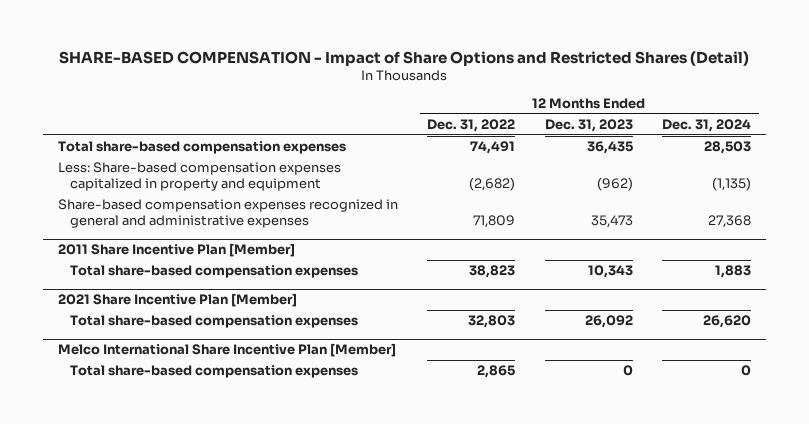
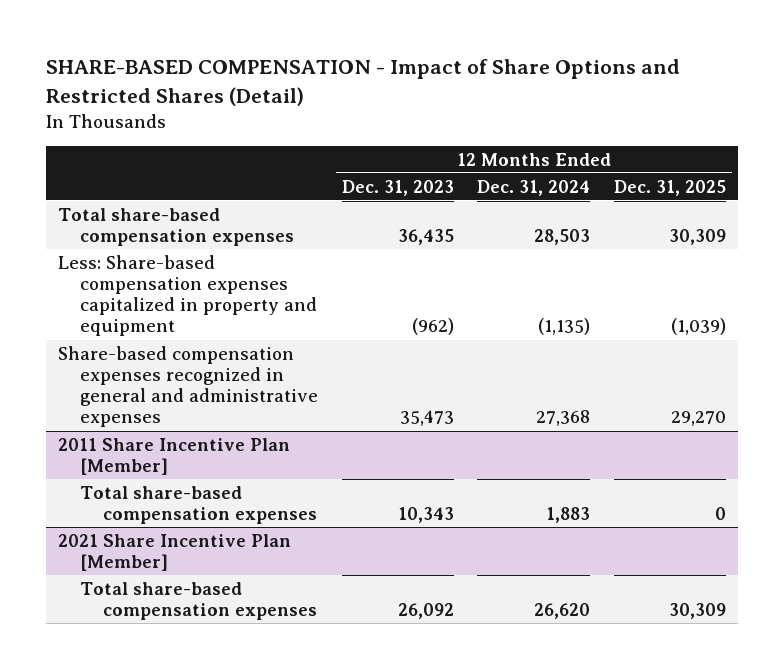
[427,118,516,132] Dec. 31, 2022 -> none
none -> [613,179,726,196] Dec. 31, 2025
[57,343,396,358] Melco International Share Incentive Plan [Member] -> none
[69,365,358,379] Total share-based compensation expenses -> none

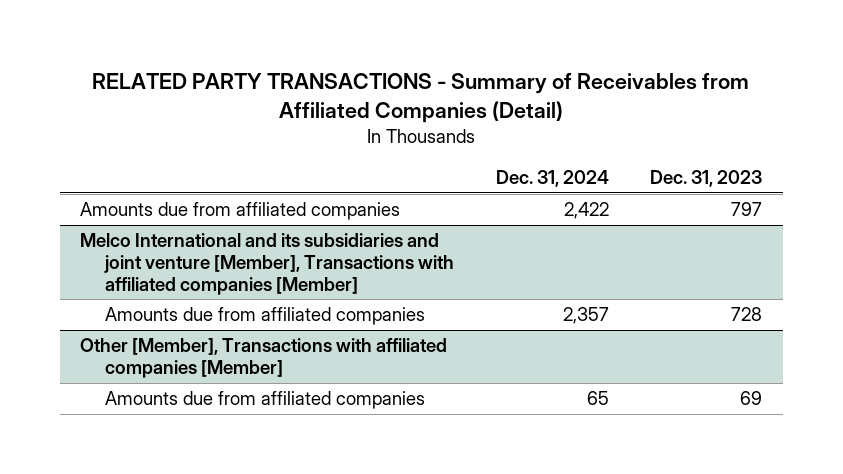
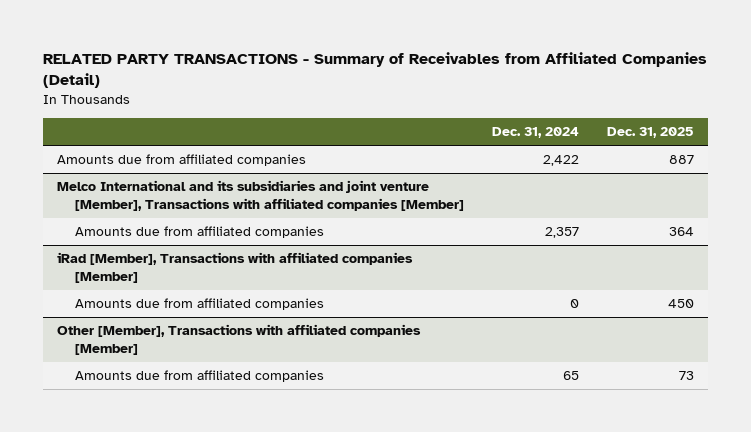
[650,170,763,188] Dec. 31, 2023 -> none
none -> [606,127,694,139] Dec. 31, 2025
none -> [56,252,413,283] iRad [Member], Transactions with affiliated companies [Member]
none -> [74,298,324,311] Amounts due from affiliated companies

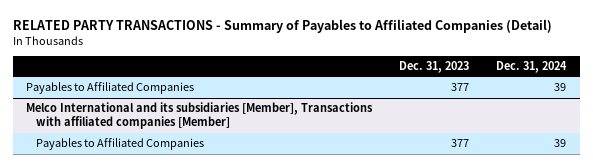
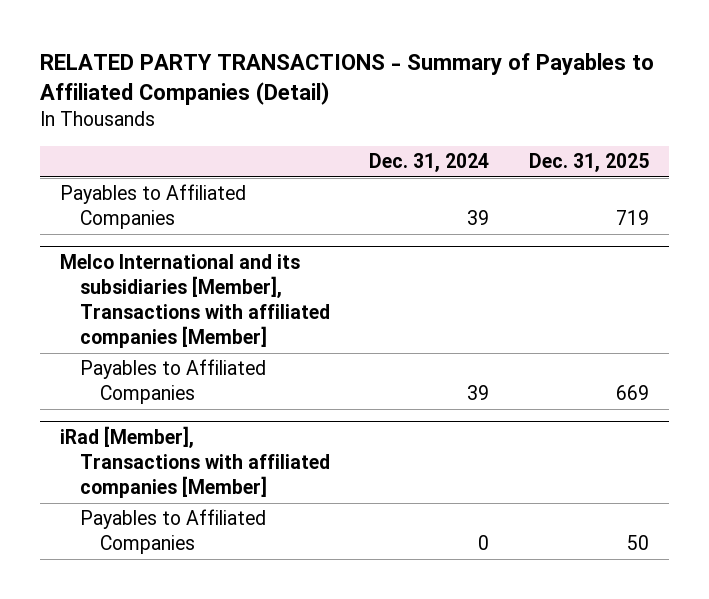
[399,60,470,73] Dec. 31, 2023 -> none
none -> [529,152,650,172] Dec. 31, 2025
none -> [60,425,330,498] iRad [Member], Transactions with affiliated companies [Member]
none -> [79,509,266,555] Payables to Affiliated Companies

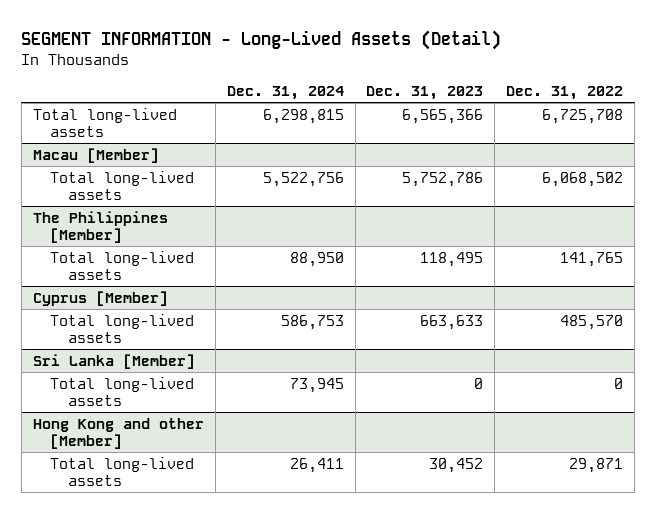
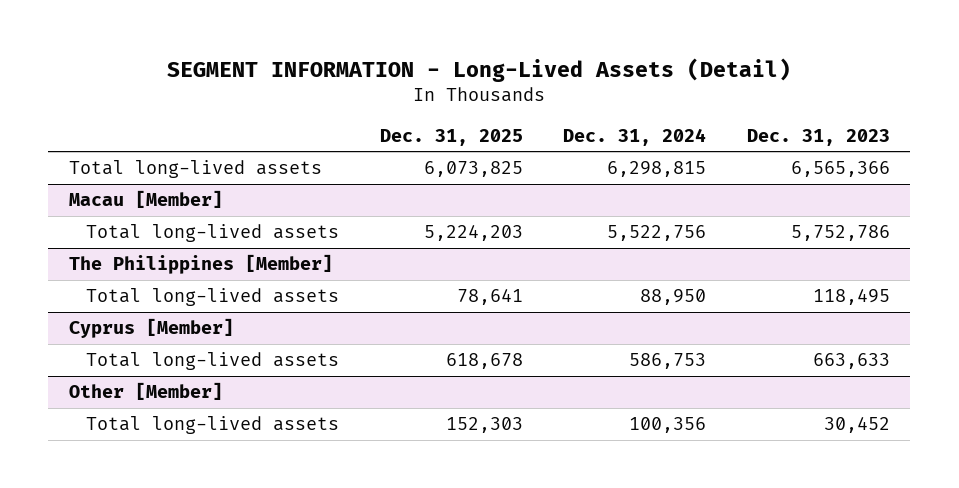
[506,86,624,101] Dec. 31, 2022 -> none
none -> [379,128,523,146] Dec. 31, 2025
[32,353,195,369] Sri Lanka [Member] -> none
[32,417,204,450] Hong Kong and other [Member] -> none
[50,456,195,487] Total long-lived assets -> none
none -> [68,382,223,401] Other [Member]
[289,377,344,393] 73,945 -> [629,417,707,434] 100,356
[474,377,484,389] 0 -> [823,417,890,434] 30,452

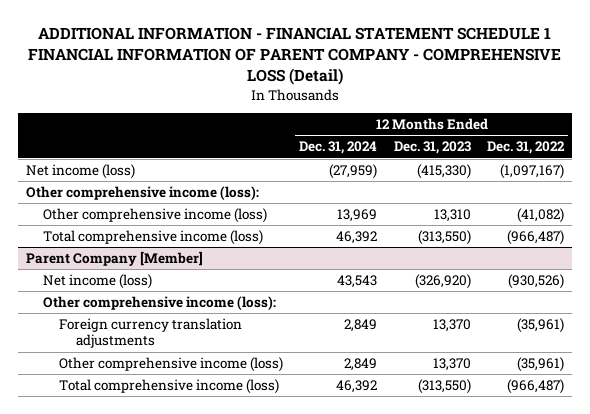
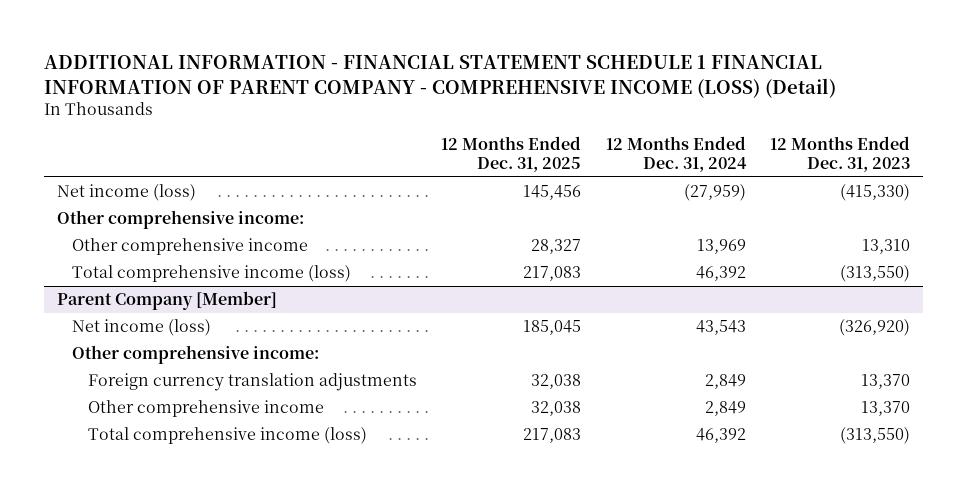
[28,27,562,86] ADDITIONAL INFORMATION - FINANCIAL STATEMENT SCHEDULE 1 FINANCIAL INFORMATION OF PARENT COMPANY - COMPREHENSIVE LOSS (Detail) -> [44,55,837,98] ADDITIONAL INFORMATION - FINANCIAL STATEMENT SCHEDULE 1 FINANCIAL INFORMATION OF PARENT COMPANY - COMPREHENSIVE INCOME (LOSS) (Detail)
[487,141,566,155] Dec. 31, 2022 -> none
none -> [441,136,582,173] 12 Months Ended Dec. 31, 2025
[26,185,260,200] Other comprehensive income (loss): -> [56,210,304,230] Other comprehensive income:
[42,207,267,223] Other comprehensive income (loss) -> [72,238,309,256] Other comprehensive income
[42,295,276,310] Other comprehensive income (loss): -> [72,345,320,365] Other comprehensive income:
[59,356,284,372] Other comprehensive income (loss) -> [87,400,324,418] Other comprehensive income

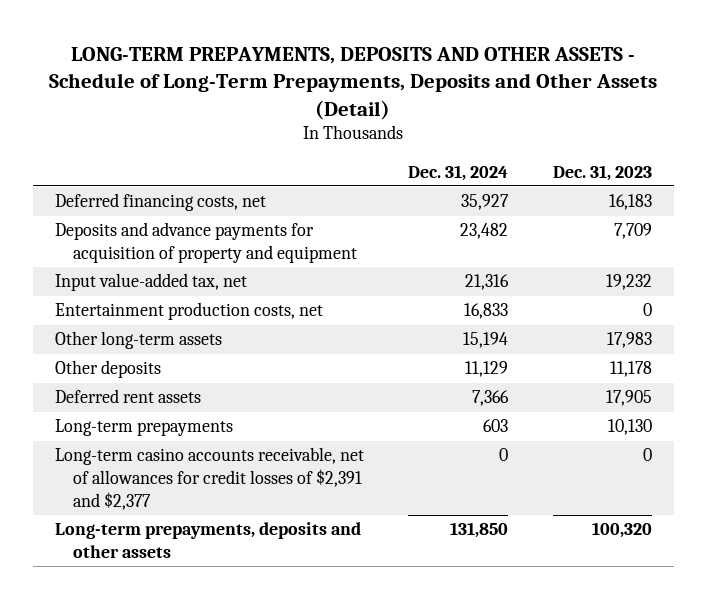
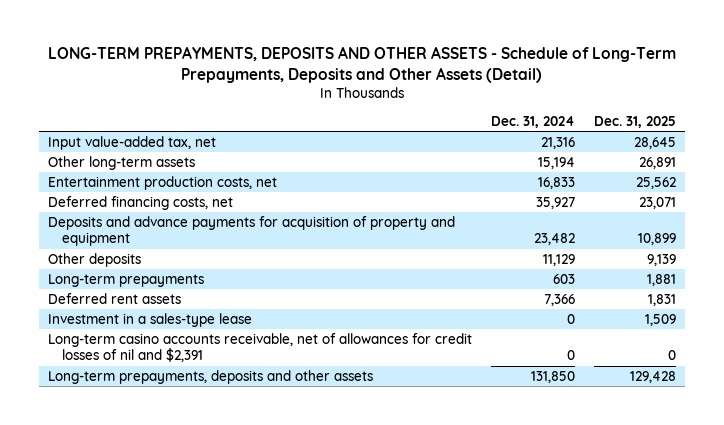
[552,164,652,181] Dec. 31, 2023 -> none
none -> [593,116,676,129] Dec. 31, 2025
[55,302,324,321] Entertainment production costs, net -> [48,175,278,190] Entertainment production costs, net
[55,193,267,212] Deferred financing costs, net -> [48,195,234,210] Deferred financing costs, net
[55,222,358,264] Deposits and advance payments for acquisition of property and equipment -> [48,215,456,247] Deposits and advance payments for acquisition of property and equipment
[55,389,202,404] Deferred rent assets -> [48,292,182,304] Deferred rent assets
none -> [48,312,253,327] Investment in a sales-type lease
[55,447,365,510] Long-term casino accounts receivable, net of allowances for credit losses of $2,391 and $2,377 -> [48,332,473,363] Long-term casino accounts receivable, net of allowances for credit losses of nil and $2,391

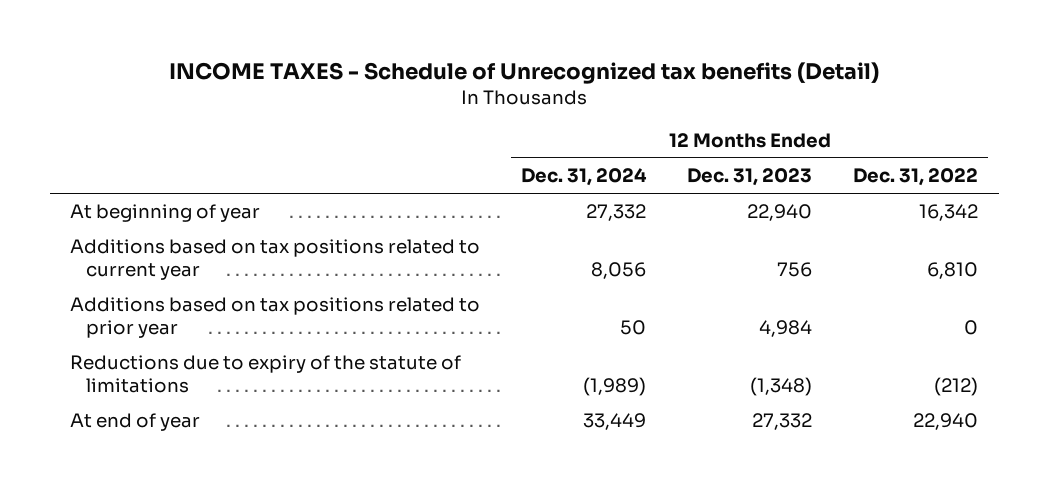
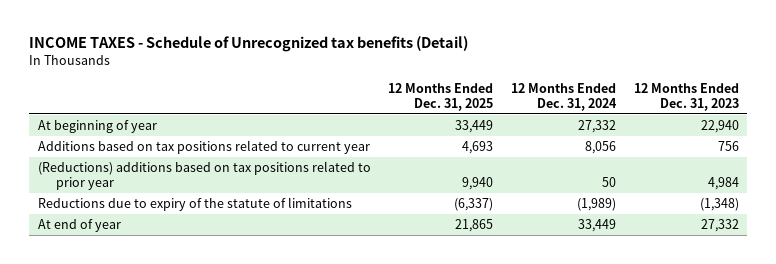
[853,168,979,187] Dec. 31, 2022 -> none
none -> [388,82,494,111] 12 Months Ended Dec. 31, 2025
[70,297,481,339] Additions based on tax positions related to prior year -> [37,161,371,191] (Reductions) additions based on tax positions related to prior year

